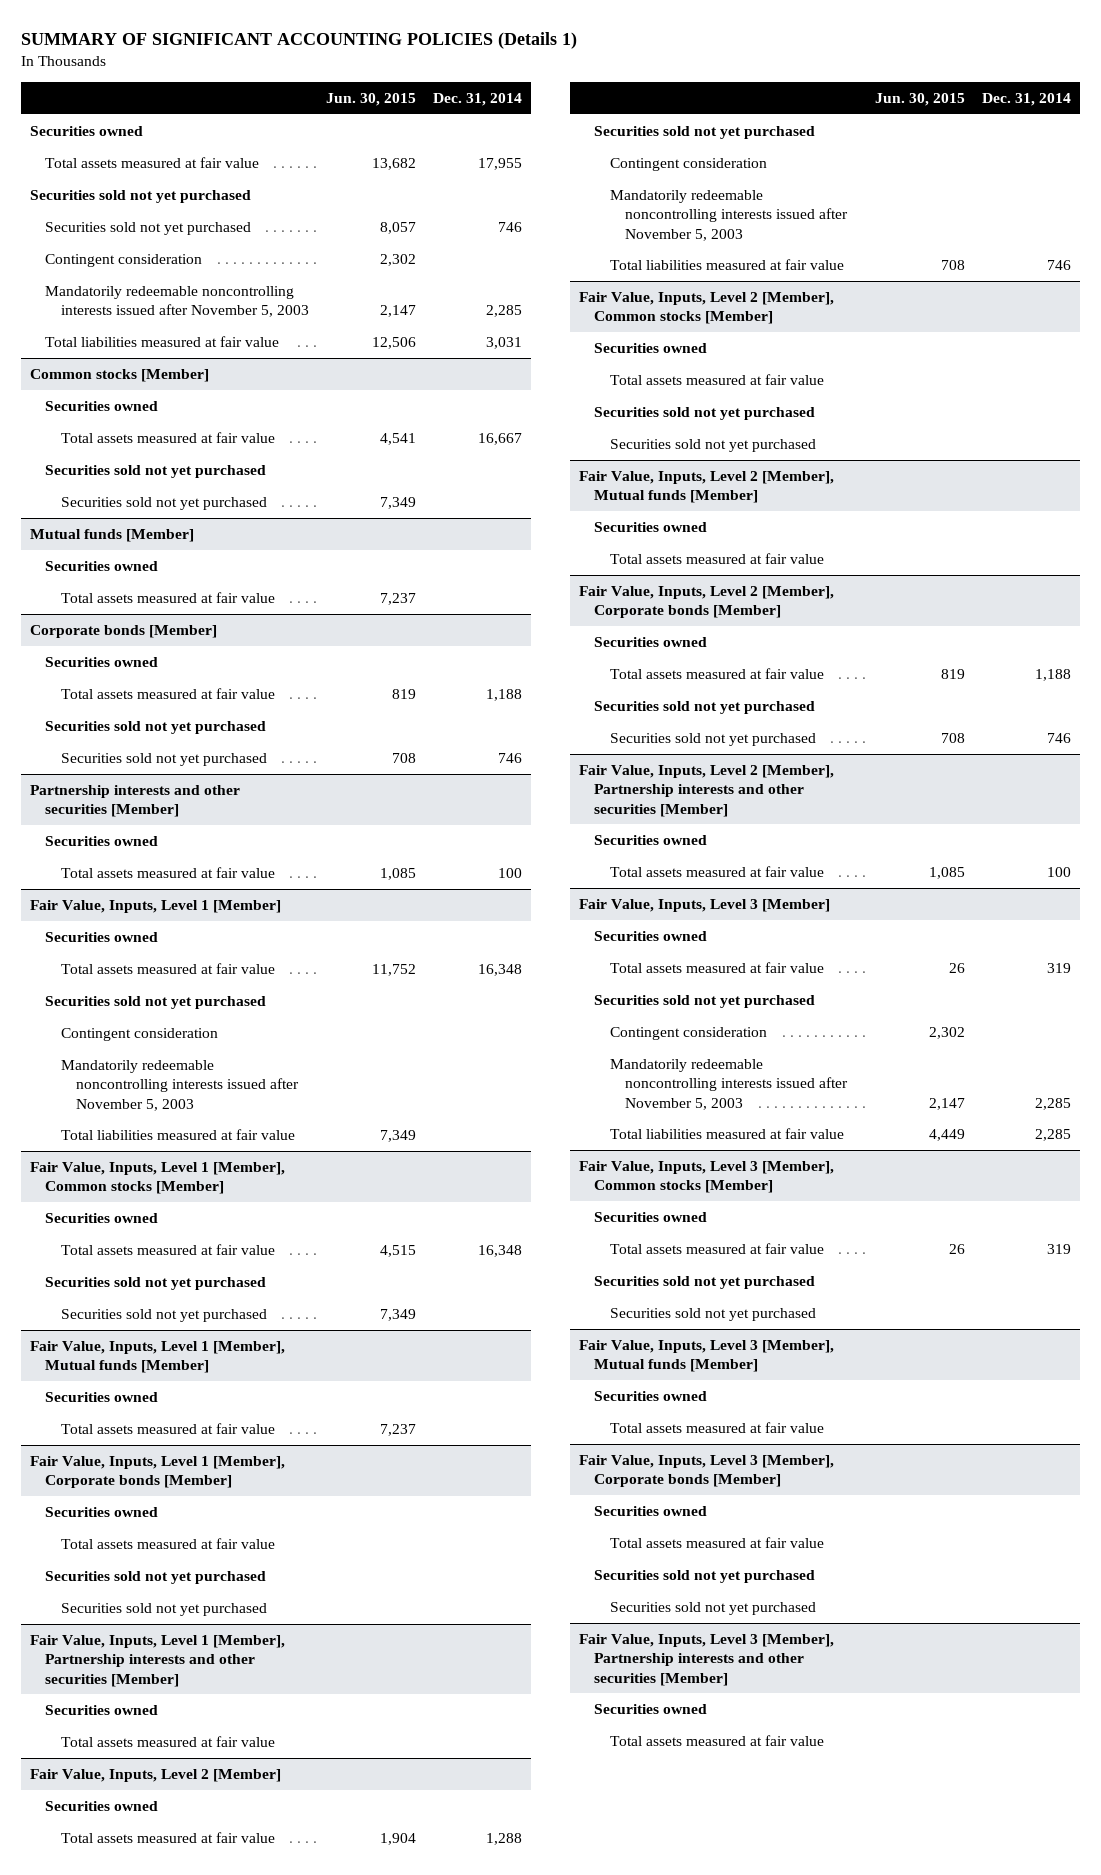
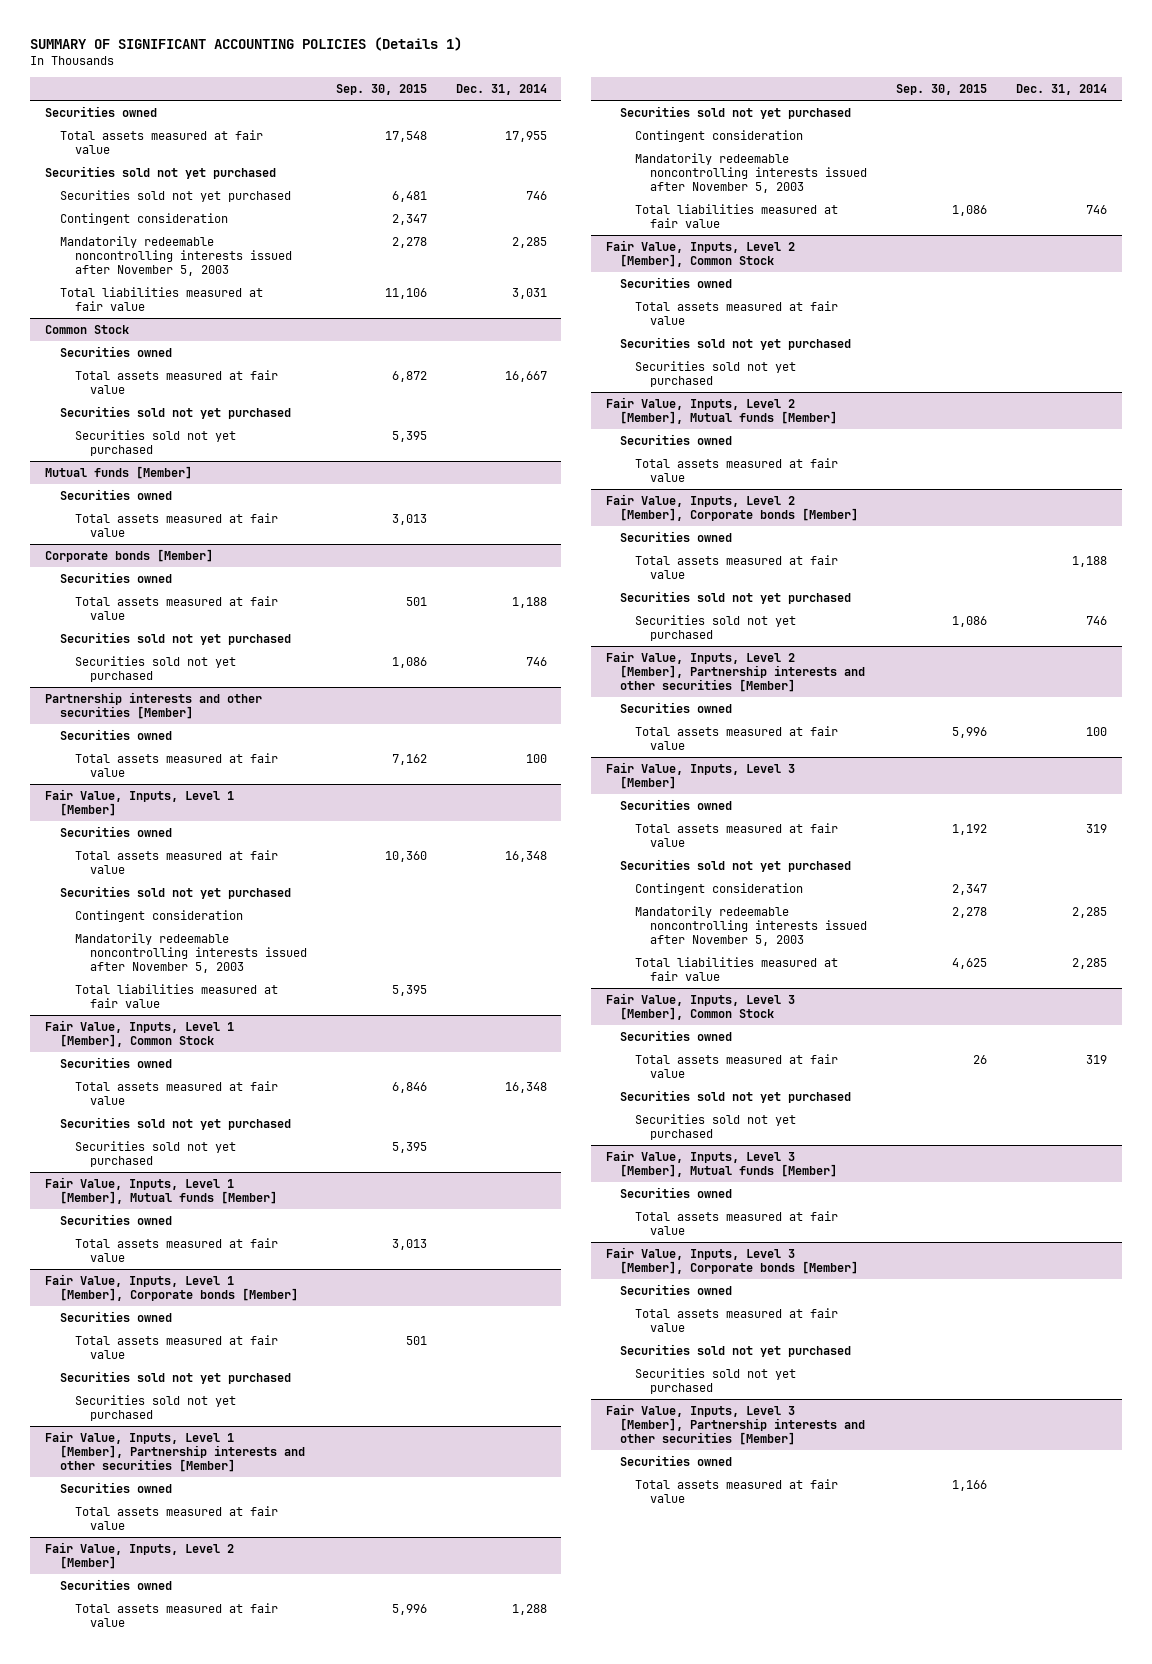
[326,92,417,106] Jun. 30, 2015 -> none
none -> [335,83,427,95] Sep. 30, 2015
[29,368,209,382] Common stocks [Member] -> [44,324,129,334] Common Stock
[29,1161,285,1195] Fair Value, Inputs, Level 1 [Member], Common stocks [Member] -> [44,1019,234,1047] Fair Value, Inputs, Level 1 [Member], Common Stock
[578,291,834,325] Fair Value, Inputs, Level 2 [Member], Common stocks [Member] -> [605,239,795,267] Fair Value, Inputs, Level 2 [Member], Common Stock
[578,1160,834,1194] Fair Value, Inputs, Level 3 [Member], Common stocks [Member] -> [605,992,795,1020] Fair Value, Inputs, Level 3 [Member], Common Stock

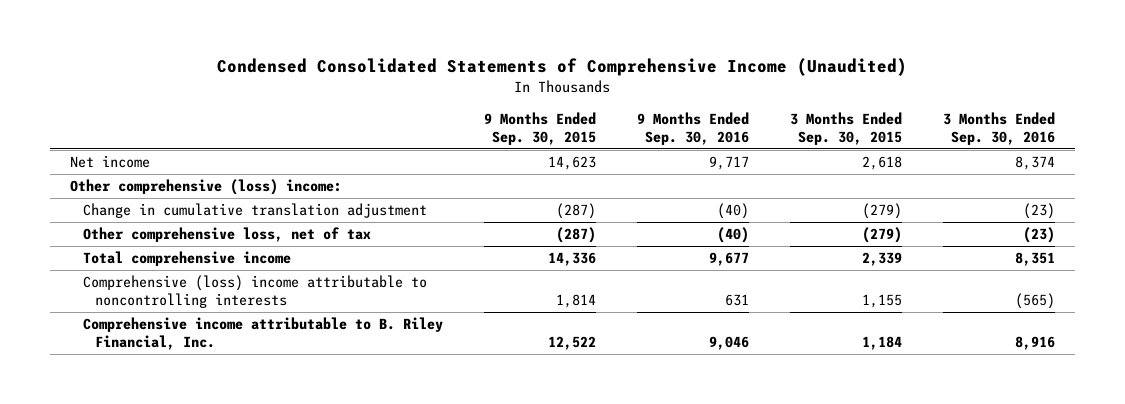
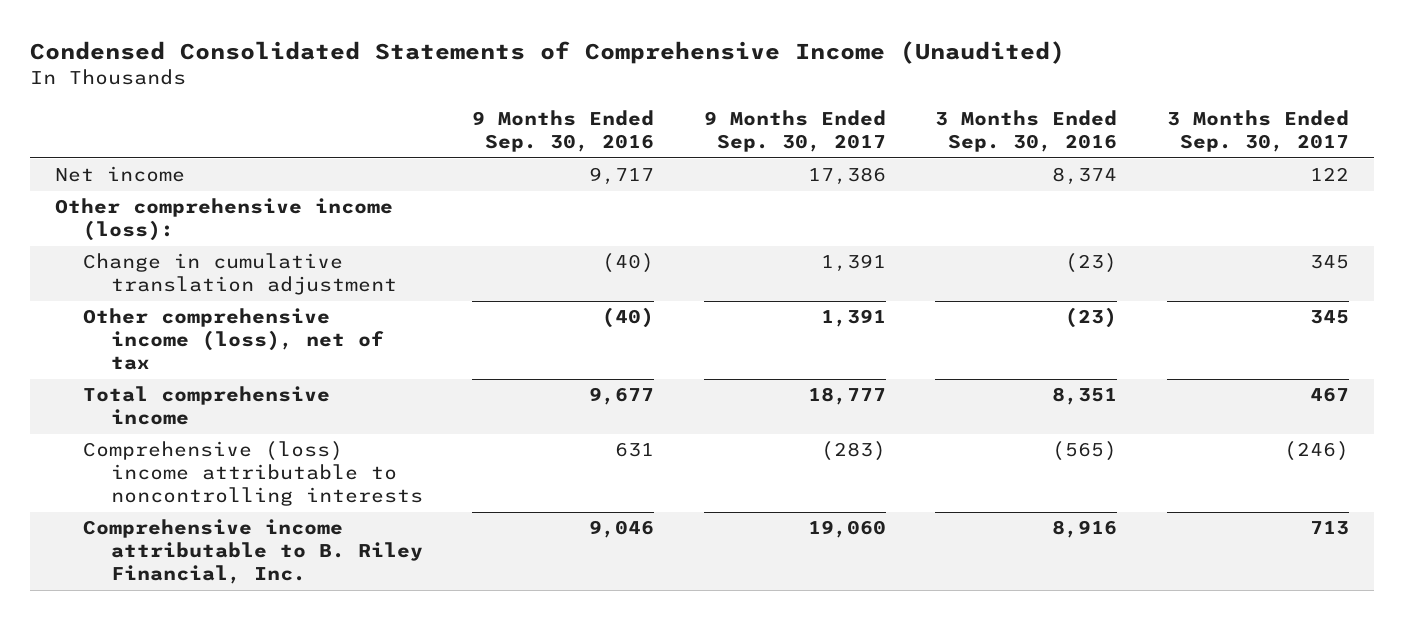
[483,111,596,145] 9 Months Ended Sep. 30, 2015 -> none
[789,111,902,145] 3 Months Ended Sep. 30, 2015 -> none
none -> [703,110,886,153] 9 Months Ended Sep. 30, 2017
none -> [1167,110,1350,153] 3 Months Ended Sep. 30, 2017
[70,178,343,195] Other comprehensive (loss) income: -> [54,198,393,242] Other comprehensive income (loss):
[82,226,371,242] Other comprehensive loss, net of tax -> [82,308,384,371] Other comprehensive income (loss), net of tax

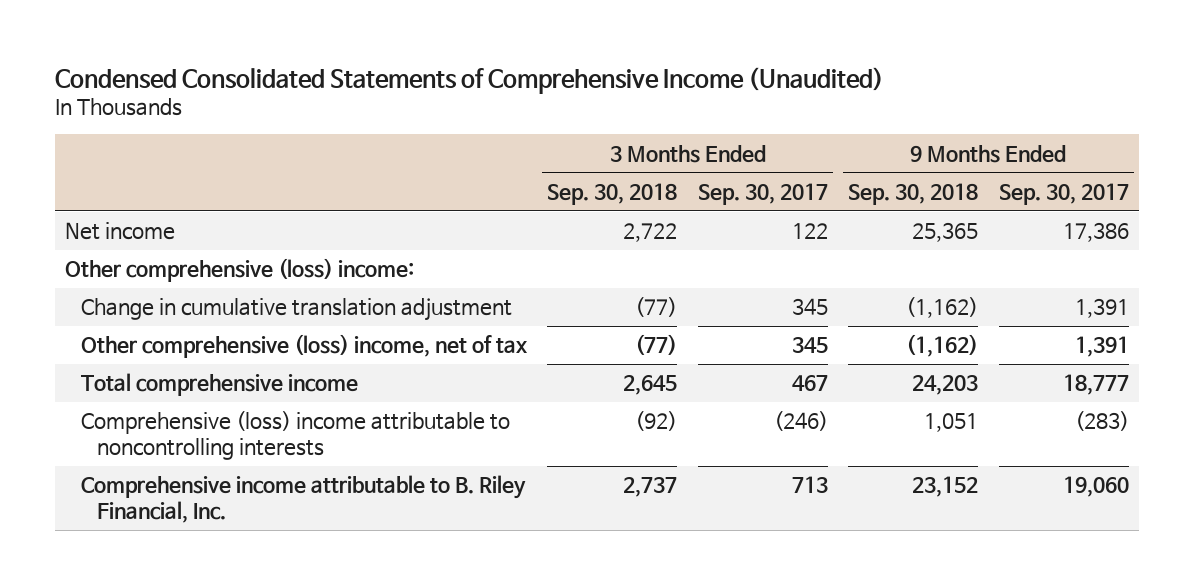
[472,110,655,153] 9 Months Ended Sep. 30, 2016 -> none
[935,110,1118,153] 3 Months Ended Sep. 30, 2016 -> none
none -> [547,182,678,205] Sep. 30, 2018
none -> [848,182,979,205] Sep. 30, 2018
[54,198,393,242] Other comprehensive income (loss): -> [65,258,415,283] Other comprehensive (loss) income:
[82,308,384,371] Other comprehensive income (loss), net of tax -> [81,334,529,359] Other comprehensive (loss) income, net of tax

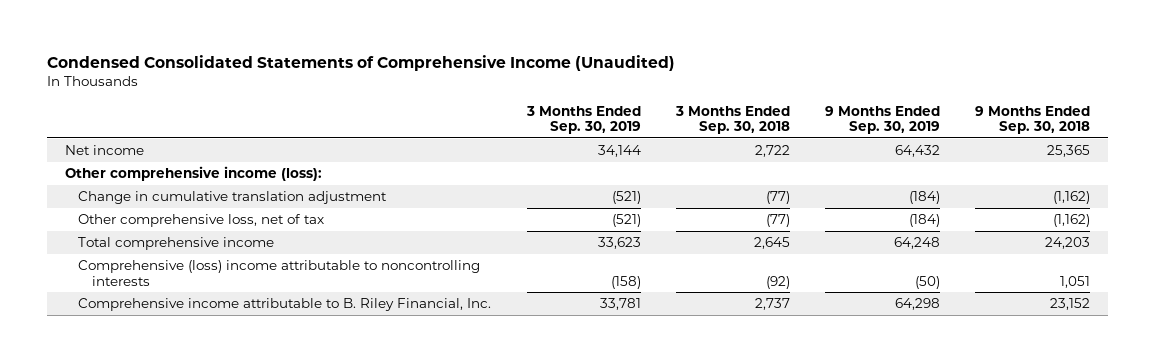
[697,182,828,205] Sep. 30, 2017 -> none
[998,182,1129,205] Sep. 30, 2017 -> none
none -> [525,105,641,135] 3 Months Ended Sep. 30, 2019
none -> [825,105,941,135] 9 Months Ended Sep. 30, 2019
[65,258,415,283] Other comprehensive (loss) income: -> [64,166,322,182] Other comprehensive income (loss):
[81,334,529,359] Other comprehensive (loss) income, net of tax -> [78,214,325,228] Other comprehensive loss, net of tax

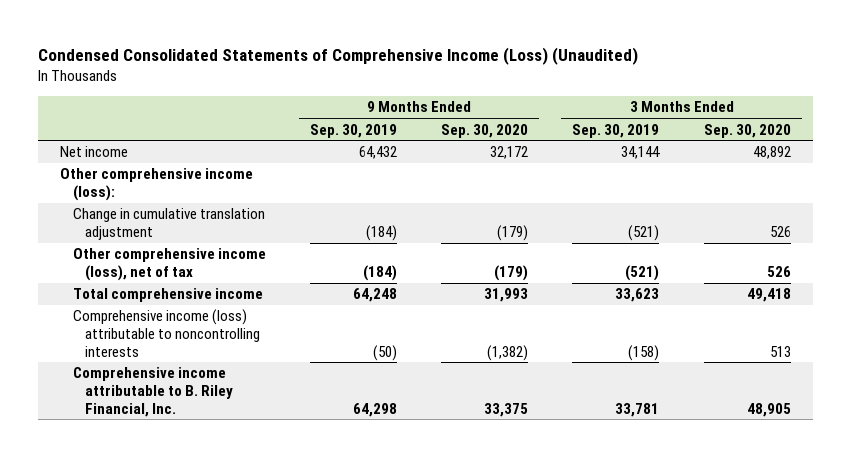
[46,54,675,71] Condensed Consolidated Statements of Comprehensive Income (Unaudited) -> [38,47,639,66] Condensed Consolidated Statements of Comprehensive Income (Loss) (Unaudited)
[674,105,790,135] 3 Months Ended Sep. 30, 2018 -> none
[975,105,1091,135] 9 Months Ended Sep. 30, 2018 -> none
none -> [441,123,529,138] Sep. 30, 2020
none -> [703,123,791,138] Sep. 30, 2020
[78,214,325,228] Other comprehensive loss, net of tax -> [72,248,266,281] Other comprehensive income (loss), net of tax
[78,260,481,286] Comprehensive (loss) income attributable to noncontrolling interests -> [72,309,260,357] Comprehensive income (loss) attributable to noncontrolling interests

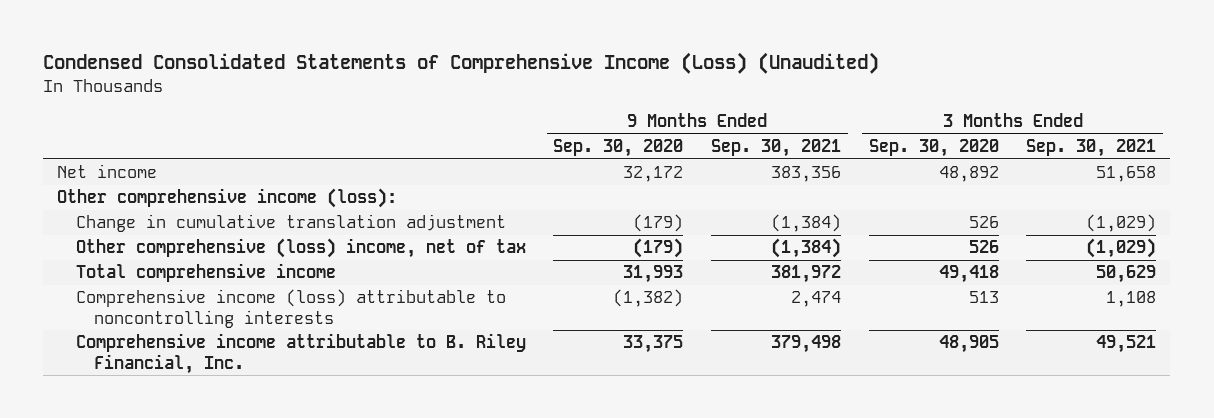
[309,123,397,138] Sep. 30, 2019 -> none
[572,123,660,138] Sep. 30, 2019 -> none
none -> [711,139,842,158] Sep. 30, 2021
none -> [1026,139,1157,158] Sep. 30, 2021
[72,248,266,281] Other comprehensive income (loss), net of tax -> [75,238,526,259] Other comprehensive (loss) income, net of tax

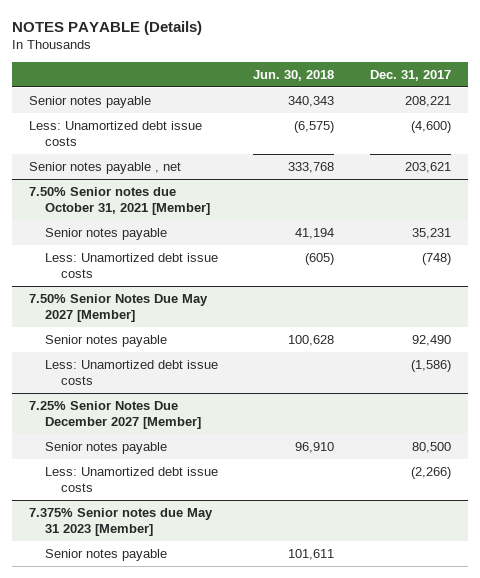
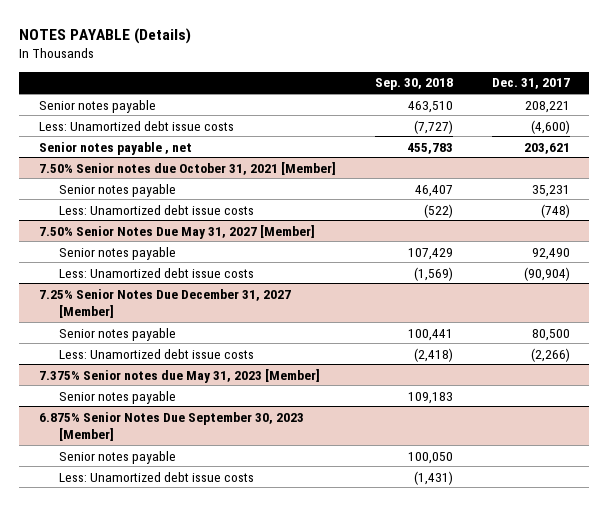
[253,70,335,82] Jun. 30, 2018 -> none
none -> [374,78,453,91] Sep. 30, 2018
[29,293,209,322] 7.50% Senior Notes Due May 2027 [Member] -> [38,224,315,239] 7.50% Senior Notes Due May 31, 2027 [Member]
[410,359,451,372] (1,586) -> [523,266,570,281] (90,904)
[29,400,201,429] 7.25% Senior Notes Due December 2027 [Member] -> [38,288,291,318] 7.25% Senior Notes Due December 31, 2027 [Member]
[29,507,214,536] 7.375% Senior notes due May 31 2023 [Member] -> [38,368,320,383] 7.375% Senior notes due May 31, 2023 [Member]
none -> [38,411,304,441] 6.875% Senior Notes Due September 30, 2023 [Member]
none -> [59,450,177,464] Senior notes payable
none -> [59,471,255,482] Less: Unamortized debt issue costs

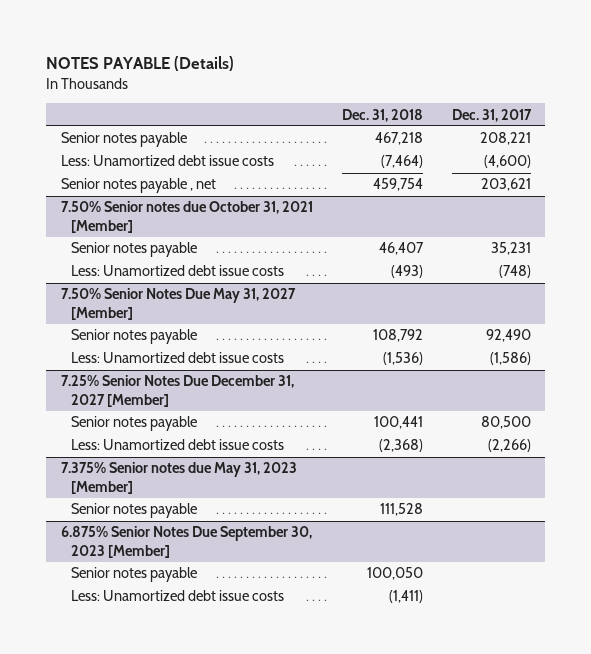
[374,78,453,91] Sep. 30, 2018 -> none
none -> [341,108,423,122] Dec. 31, 2018
[523,266,570,281] (90,904) -> [489,352,531,366] (1,586)

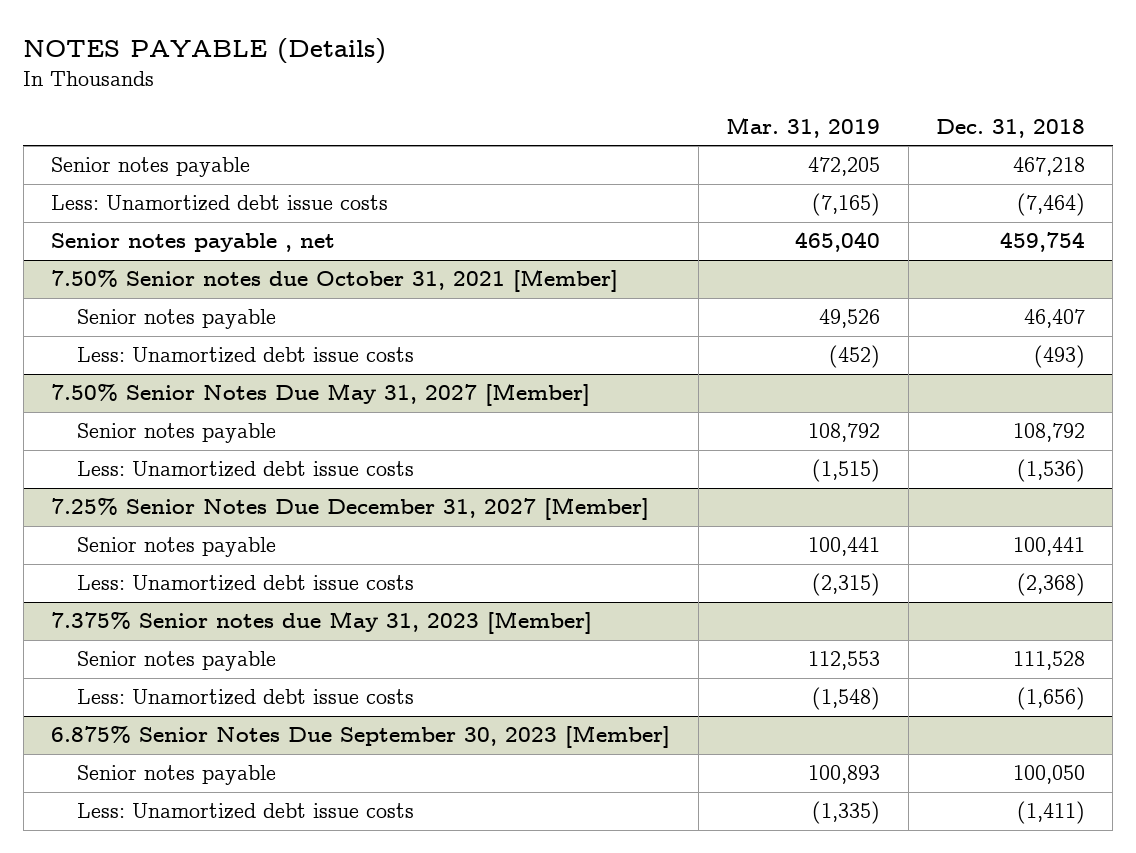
[451,108,532,122] Dec. 31, 2017 -> none
none -> [726,116,881,138] Mar. 31, 2019
none -> [77,689,415,706] Less: Unamortized debt issue costs

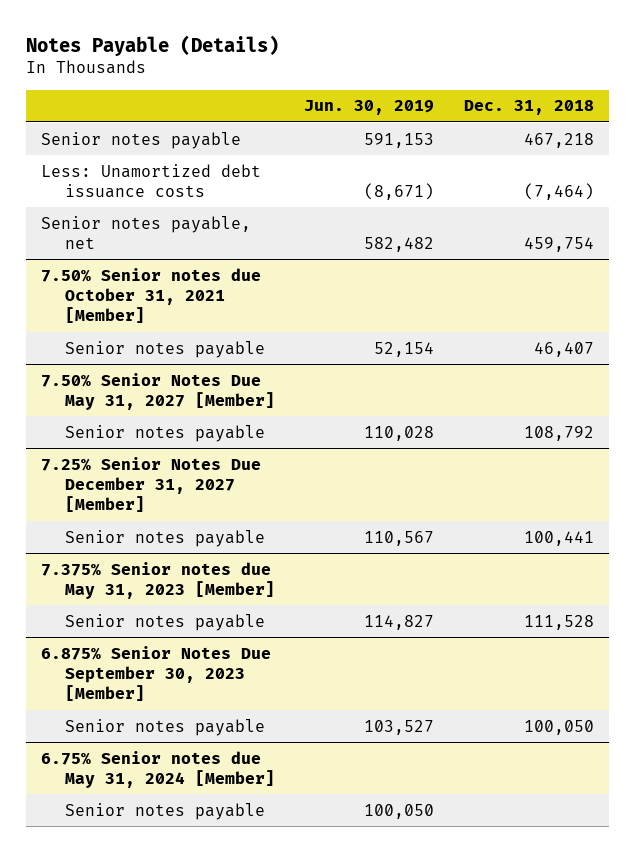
[23,37,387,64] NOTES PAYABLE (Details) -> [26,34,280,56] Notes Payable (Details)
[726,116,881,138] Mar. 31, 2019 -> none
none -> [304,100,435,116] Jun. 30, 2019
[51,195,389,212] Less: Unamortized debt issue costs -> [41,163,262,198] Less: Unamortized debt issuance costs
[51,233,336,253] Senior notes payable , net -> [41,215,252,249] Senior notes payable, net
[77,347,415,364] Less: Unamortized debt issue costs -> none
[77,461,415,478] Less: Unamortized debt issue costs -> none
[77,575,415,592] Less: Unamortized debt issue costs -> none
[77,689,415,706] Less: Unamortized debt issue costs -> none
[77,803,415,820] Less: Unamortized debt issue costs -> none
none -> [41,750,275,788] 6.75% Senior notes due May 31, 2024 [Member]
none -> [64,802,265,820] Senior notes payable

